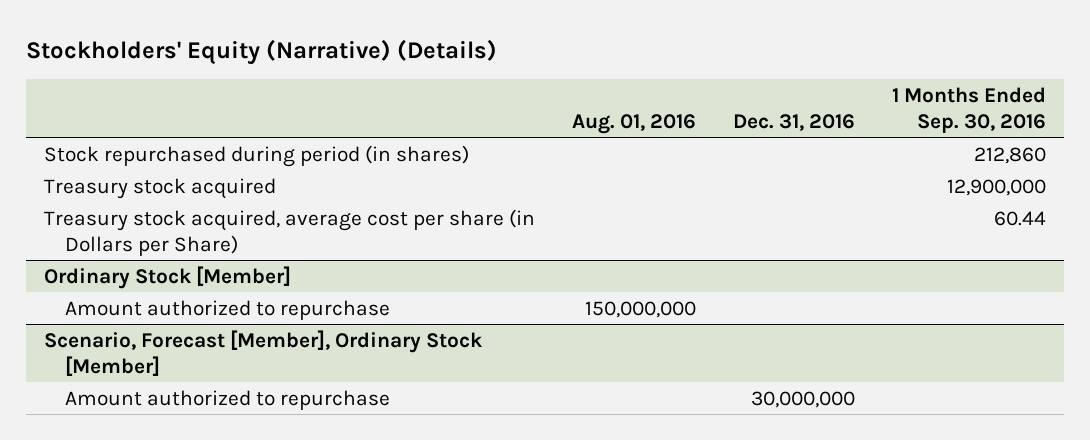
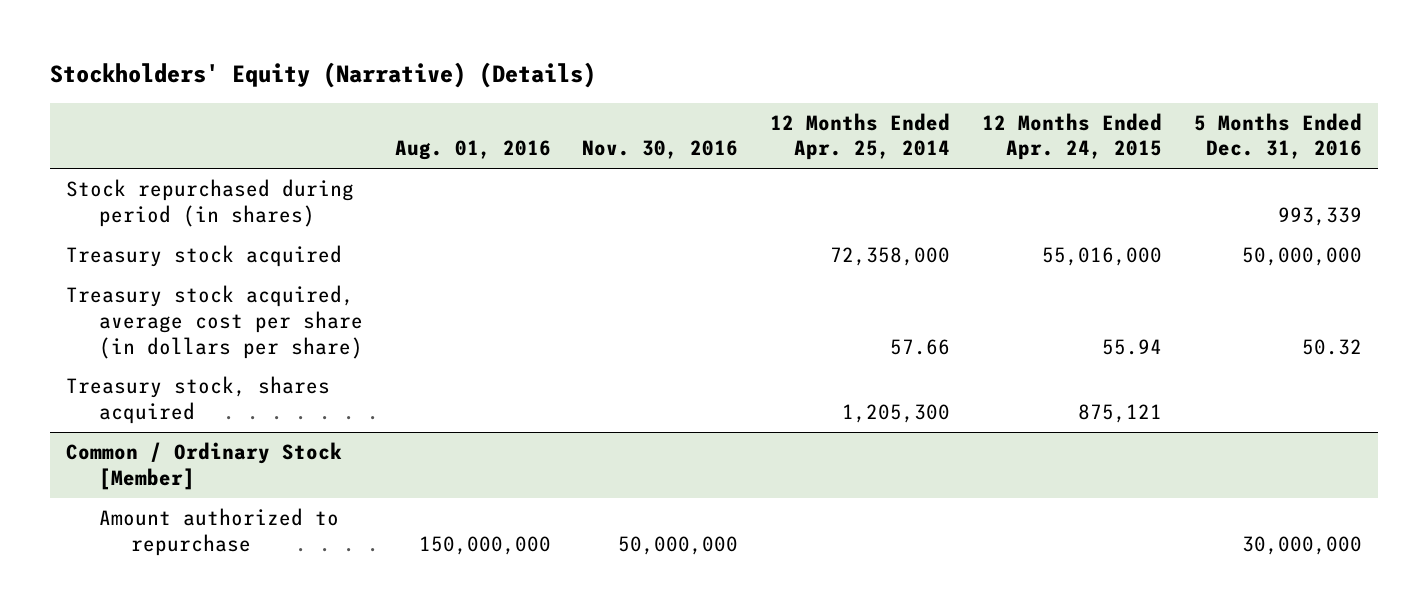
[732,113,855,131] Dec. 31, 2016 -> none
[891,86,1046,133] 1 Months Ended Sep. 30, 2016 -> none
none -> [582,140,739,160] Nov. 30, 2016
none -> [770,112,951,161] 12 Months Ended Apr. 25, 2014
none -> [981,112,1162,161] 12 Months Ended Apr. 24, 2015
none -> [1193,112,1362,160] 5 Months Ended Dec. 31, 2016
[43,208,535,256] Treasury stock acquired, average cost per share (in Dollars per Share) -> [66,285,363,359] Treasury stock acquired, average cost per share (in dollars per share)
none -> [66,376,331,424] Treasury stock, shares acquired
[43,265,291,289] Ordinary Stock [Member] -> [66,442,343,490] Common / Ordinary Stock [Member]
[43,329,483,376] Scenario, Forecast [Member], Ordinary Stock [Member] -> none
[64,389,390,410] Amount authorized to repurchase -> none

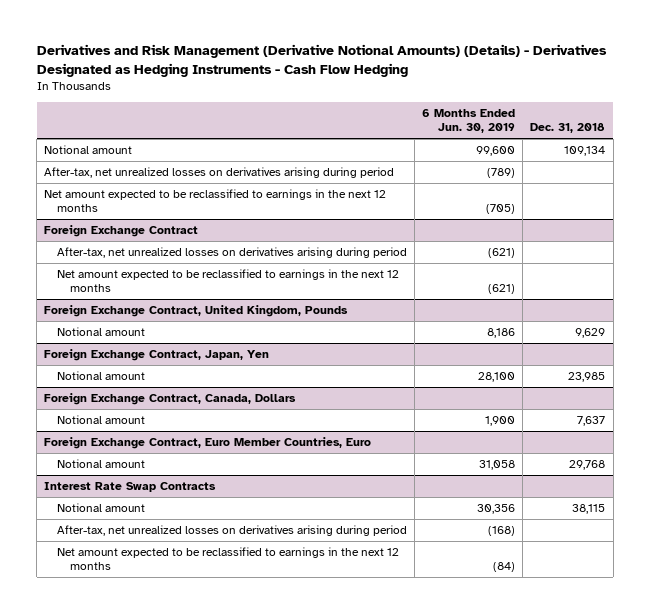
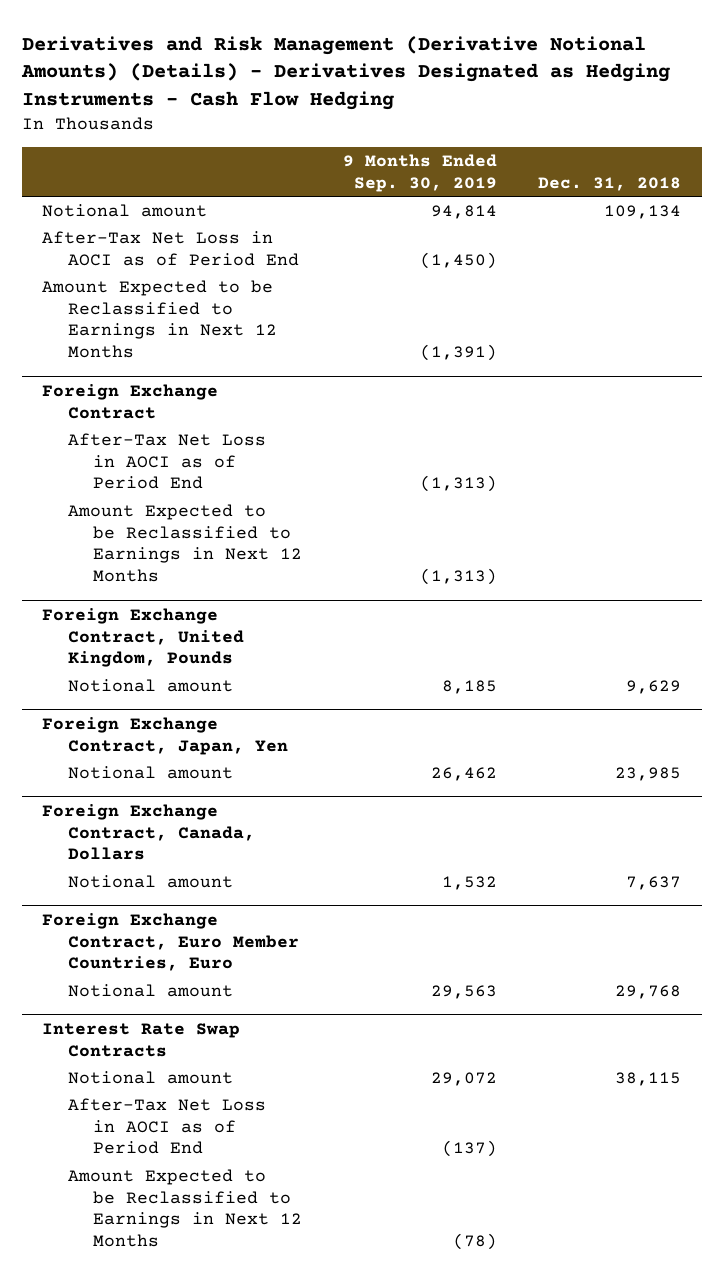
[422,108,516,134] 6 Months Ended Jun. 30, 2019 -> none
none -> [342,154,497,192] 9 Months Ended Sep. 30, 2019
[44,167,395,179] After-tax, net unrealized losses on derivatives arising during period -> none
none -> [42,230,299,266] After-Tax Net Loss in AOCI as of Period End
[44,189,387,213] Net amount expected to be reclassified to earnings in the next 12 months -> [42,279,277,359] Amount Expected to be Reclassified to Earnings in Next 12 Months
[57,247,408,259] After-tax, net unrealized losses on derivatives arising during period -> none
none -> [67,432,266,490] After-Tax Net Loss in AOCI as of Period End
[57,269,400,293] Net amount expected to be reclassified to earnings in the next 12 months -> [67,503,302,583] Amount Expected to be Reclassified to Earnings in Next 12 Months
[57,525,408,537] After-tax, net unrealized losses on derivatives arising during period -> none
none -> [67,1097,266,1155] After-Tax Net Loss in AOCI as of Period End
[57,547,400,571] Net amount expected to be reclassified to earnings in the next 12 months -> [67,1168,302,1248] Amount Expected to be Reclassified to Earnings in Next 12 Months

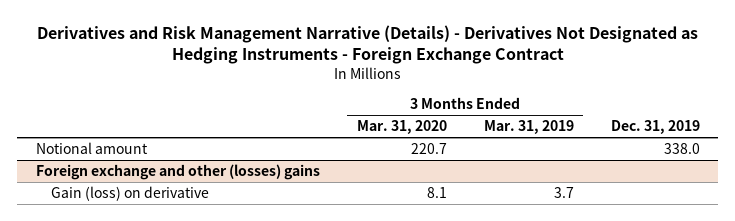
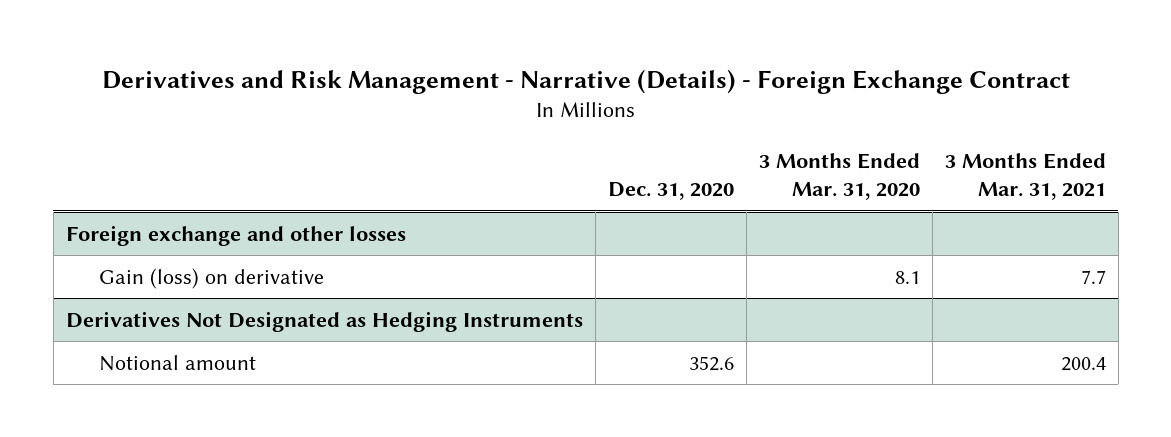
[36,24,698,65] Derivatives and Risk Management Narrative (Details) - Derivatives Not Designated as Hedging Instruments - Foreign Exchange Contract -> [101,68,1070,94] Derivatives and Risk Management - Narrative (Details) - Foreign Exchange Contract
[483,120,574,135] Mar. 31, 2019 -> none
[610,120,700,135] Dec. 31, 2019 -> none
none -> [607,182,734,201] Dec. 31, 2020
none -> [944,152,1106,201] 3 Months Ended Mar. 31, 2021
[35,142,148,155] Notional amount -> none
[35,164,320,181] Foreign exchange and other (losses) gains -> [65,224,406,246] Foreign exchange and other losses
none -> [65,310,583,332] Derivatives Not Designated as Hedging Instruments
none -> [98,354,256,371] Notional amount

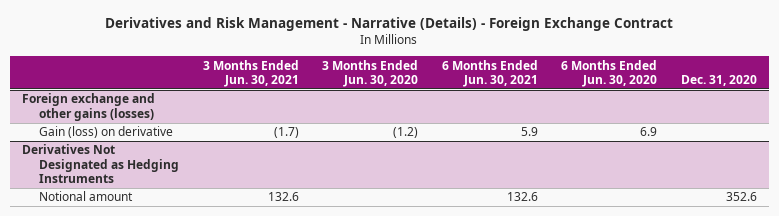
[758,152,920,201] 3 Months Ended Mar. 31, 2020 -> none
[944,152,1106,201] 3 Months Ended Mar. 31, 2021 -> none
none -> [202,59,299,88] 3 Months Ended Jun. 30, 2021
none -> [322,59,419,88] 3 Months Ended Jun. 30, 2020
none -> [441,59,538,88] 6 Months Ended Jun. 30, 2021
none -> [561,59,658,88] 6 Months Ended Jun. 30, 2020
[65,224,406,246] Foreign exchange and other losses -> [21,93,155,121] Foreign exchange and other gains (losses)

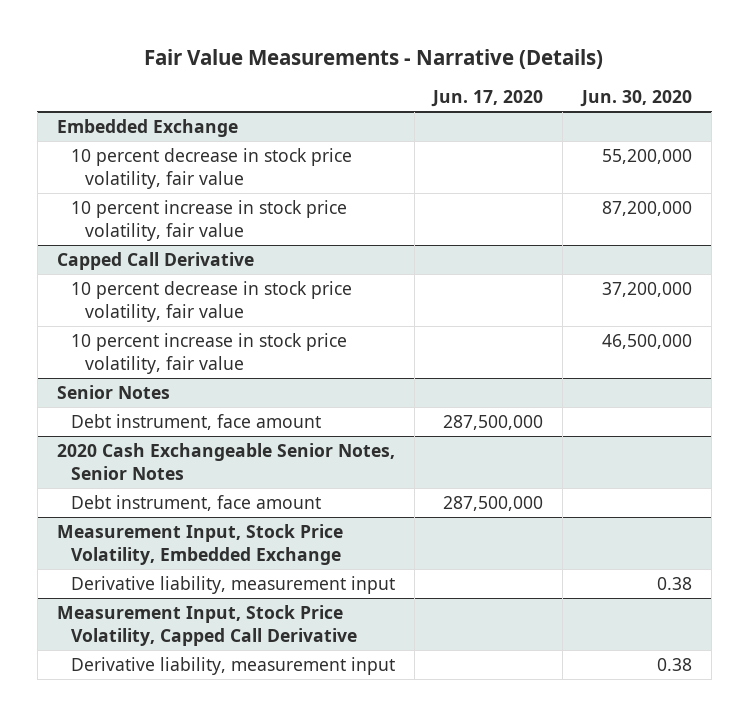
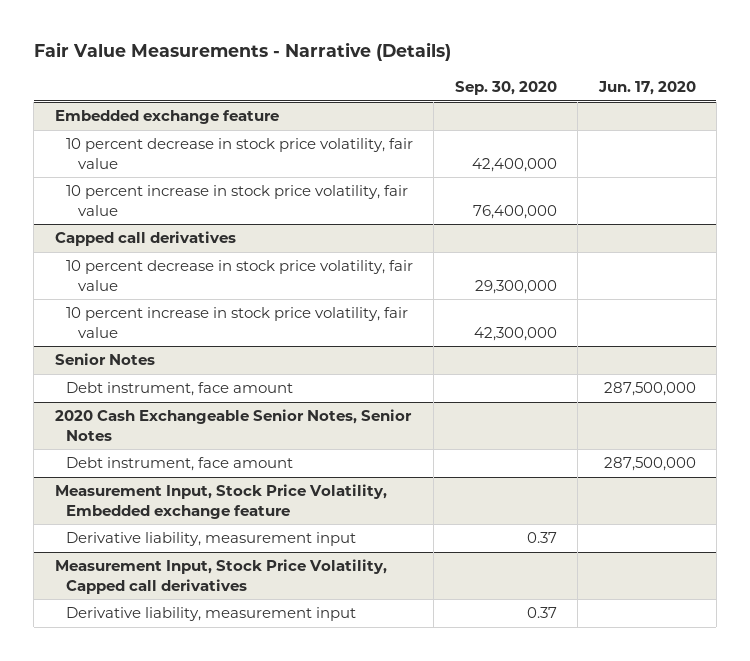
[580,90,693,108] Jun. 30, 2020 -> none
none -> [454,80,557,95] Sep. 30, 2020
[56,118,238,137] Embedded Exchange -> [54,110,279,125] Embedded exchange feature
[56,251,254,270] Capped Call Derivative -> [54,231,236,247] Capped call derivatives
[56,523,343,565] Measurement Input, Stock Price Volatility, Embedded Exchange -> [54,484,387,519] Measurement Input, Stock Price Volatility, Embedded exchange feature
[56,604,357,646] Measurement Input, Stock Price Volatility, Capped Call Derivative -> [54,559,387,594] Measurement Input, Stock Price Volatility, Capped call derivatives

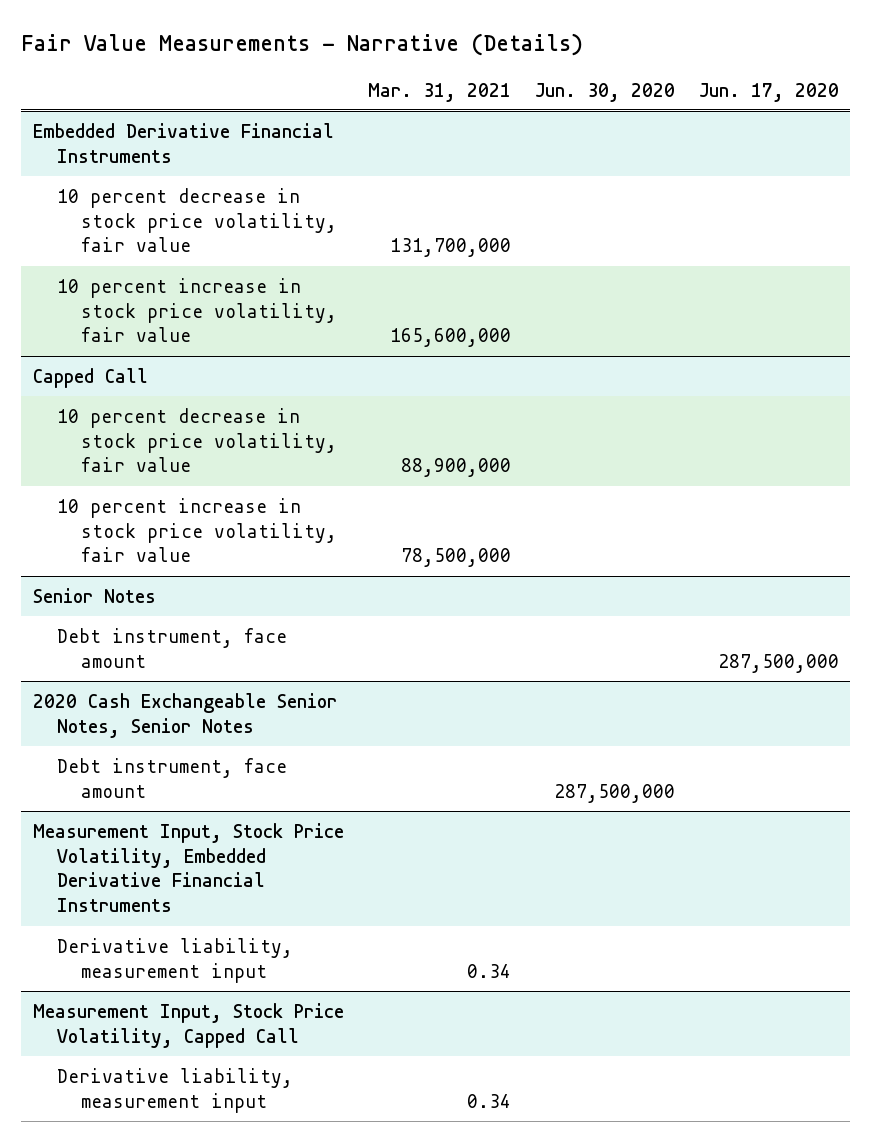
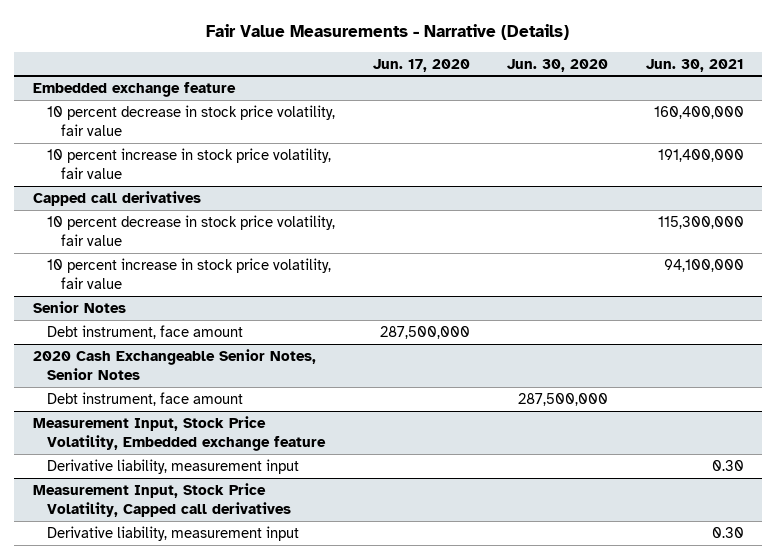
[367,82,511,102] Mar. 31, 2021 -> none
none -> [645,58,744,72] Jun. 30, 2021
[32,122,334,163] Embedded Derivative Financial Instruments -> [32,81,236,97] Embedded exchange feature
[32,367,148,388] Capped Call -> [32,190,201,206] Capped call derivatives
[32,822,344,913] Measurement Input, Stock Price Volatility, Embedded Derivative Financial Instruments -> [32,415,326,452] Measurement Input, Stock Price Volatility, Embedded exchange feature
[32,1002,344,1048] Measurement Input, Stock Price Volatility, Capped Call -> [32,482,291,518] Measurement Input, Stock Price Volatility, Capped call derivatives

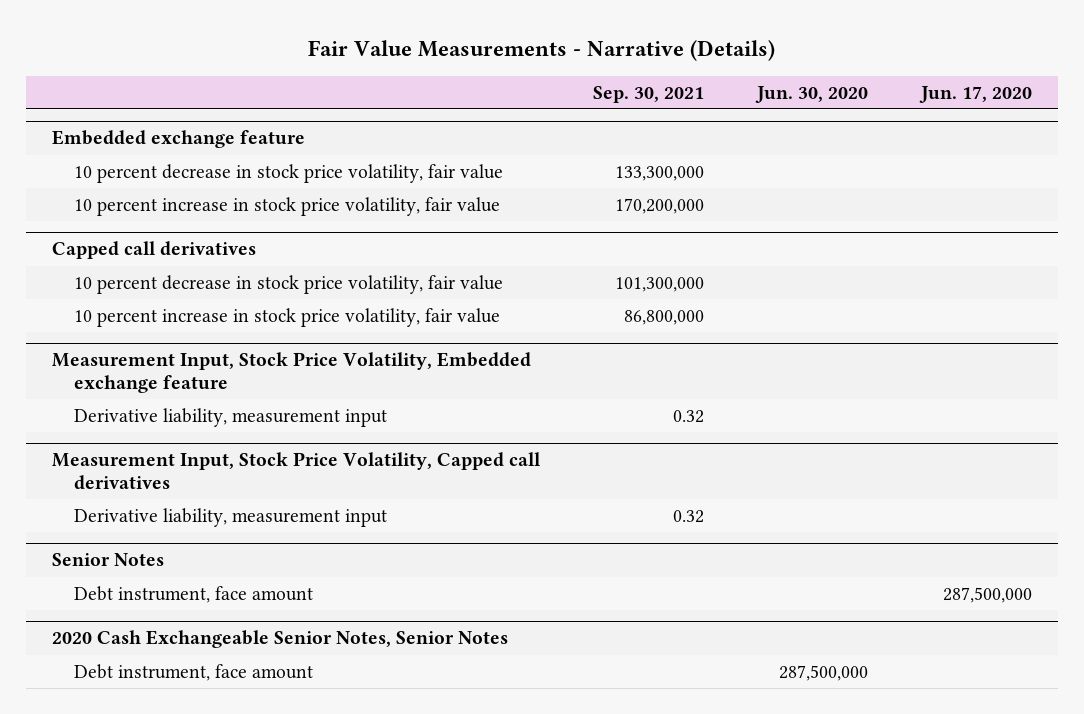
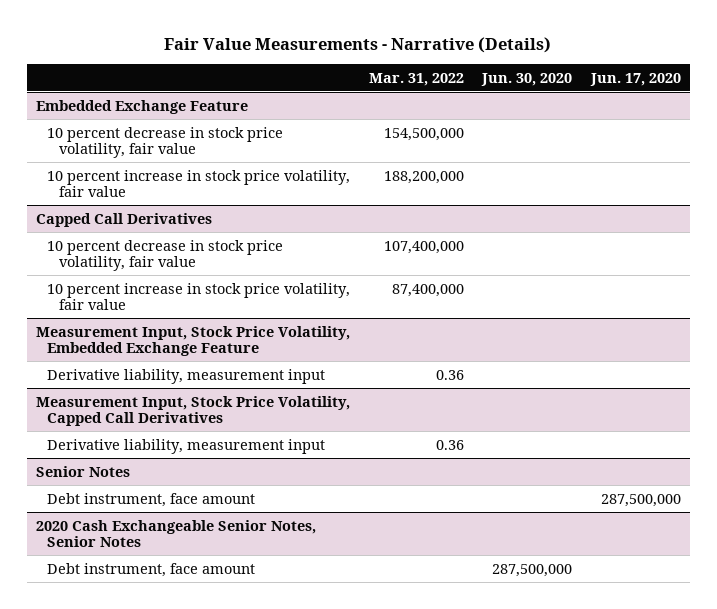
[593,85,705,103] Sep. 30, 2021 -> none
none -> [368,72,464,86] Mar. 31, 2022
[52,130,306,149] Embedded exchange feature -> [36,99,249,114] Embedded Exchange Feature
[52,241,257,260] Capped call derivatives -> [36,212,213,227] Capped Call Derivatives
[52,352,532,393] Measurement Input, Stock Price Volatility, Embedded exchange feature -> [36,325,351,357] Measurement Input, Stock Price Volatility, Embedded Exchange Feature
[52,452,542,490] Measurement Input, Stock Price Volatility, Capped call derivatives -> [36,395,351,427] Measurement Input, Stock Price Volatility, Capped Call Derivatives

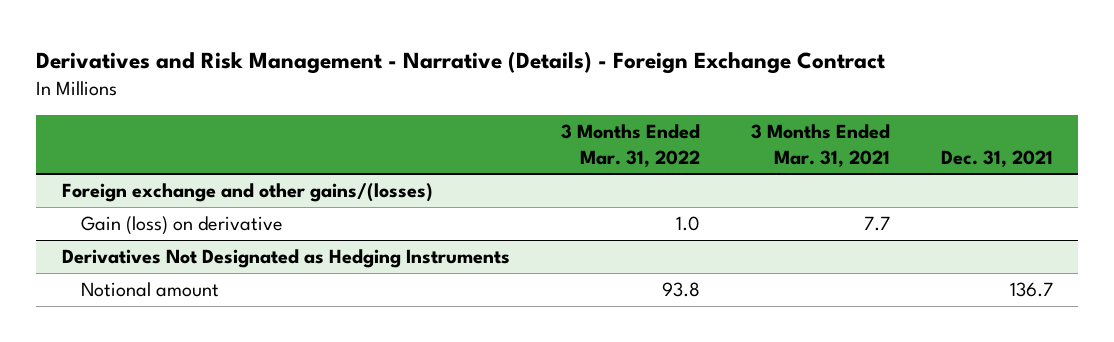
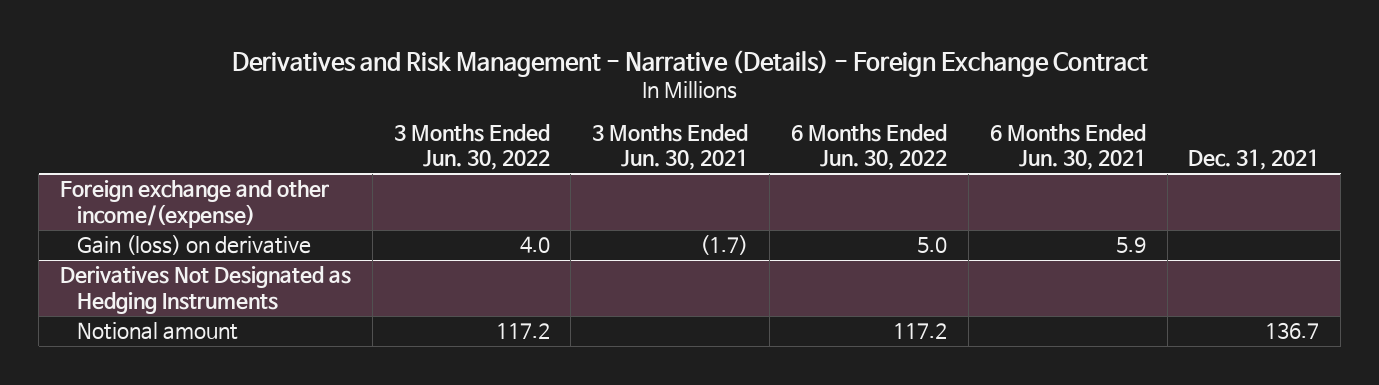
[560,123,700,167] 3 Months Ended Mar. 31, 2022 -> none
[750,123,890,167] 3 Months Ended Mar. 31, 2021 -> none
none -> [393,124,550,171] 3 Months Ended Jun. 30, 2022
none -> [592,124,749,171] 3 Months Ended Jun. 30, 2021
none -> [791,124,948,171] 6 Months Ended Jun. 30, 2022
none -> [989,124,1146,171] 6 Months Ended Jun. 30, 2021
[61,183,433,203] Foreign exchange and other gains/(losses) -> [59,180,329,228] Foreign exchange and other income/(expense)

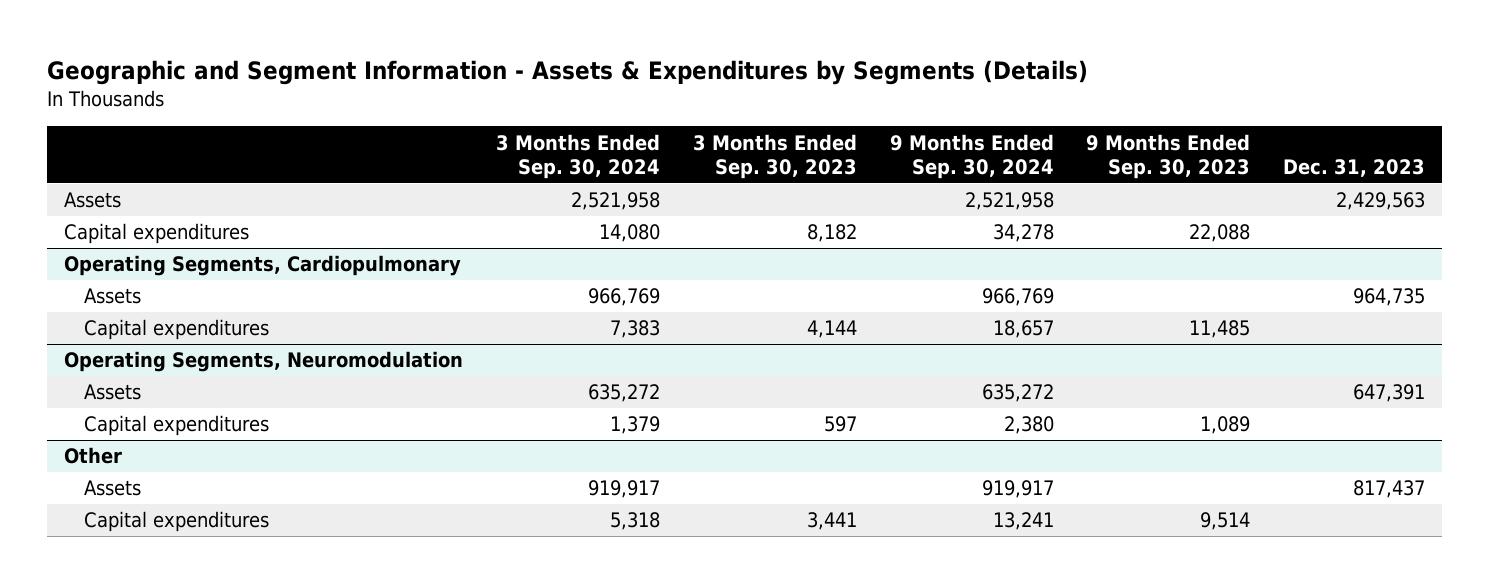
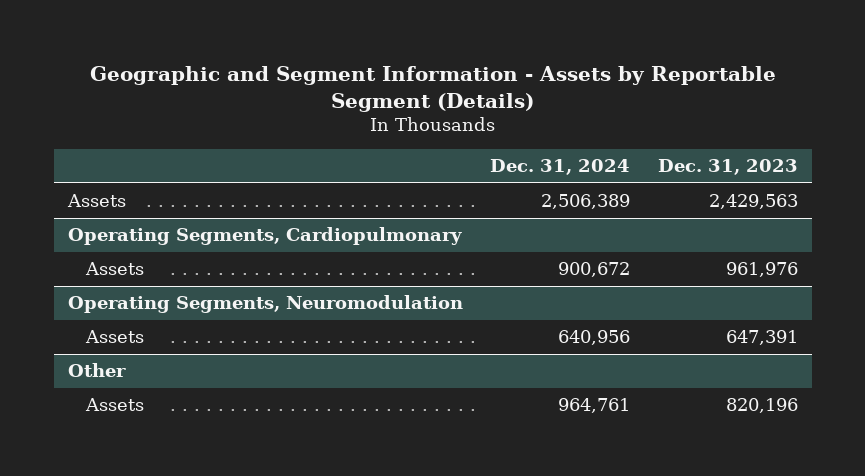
[47,59,1089,85] Geographic and Segment Information - Assets & Expenditures by Segments (Details) -> [89,65,776,112] Geographic and Segment Information - Assets by Reportable Segment (Details)
[495,133,660,180] 3 Months Ended Sep. 30, 2024 -> none
[692,133,857,180] 3 Months Ended Sep. 30, 2023 -> none
[889,133,1054,180] 9 Months Ended Sep. 30, 2024 -> none
[1086,133,1251,180] 9 Months Ended Sep. 30, 2023 -> none
none -> [490,159,631,176] Dec. 31, 2024
[63,223,249,245] Capital expenditures -> none
[83,319,269,341] Capital expenditures -> none
[1353,288,1426,307] 964,735 -> [725,262,798,278] 961,976
[83,415,269,437] Capital expenditures -> none
[83,511,269,533] Capital expenditures -> none
[1353,480,1426,499] 817,437 -> [725,398,798,414] 820,196

